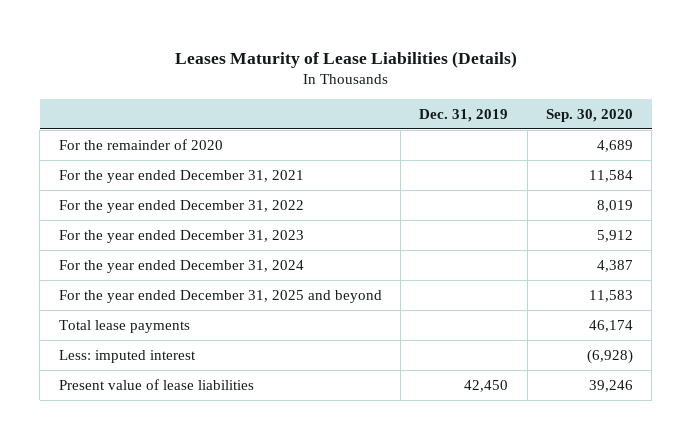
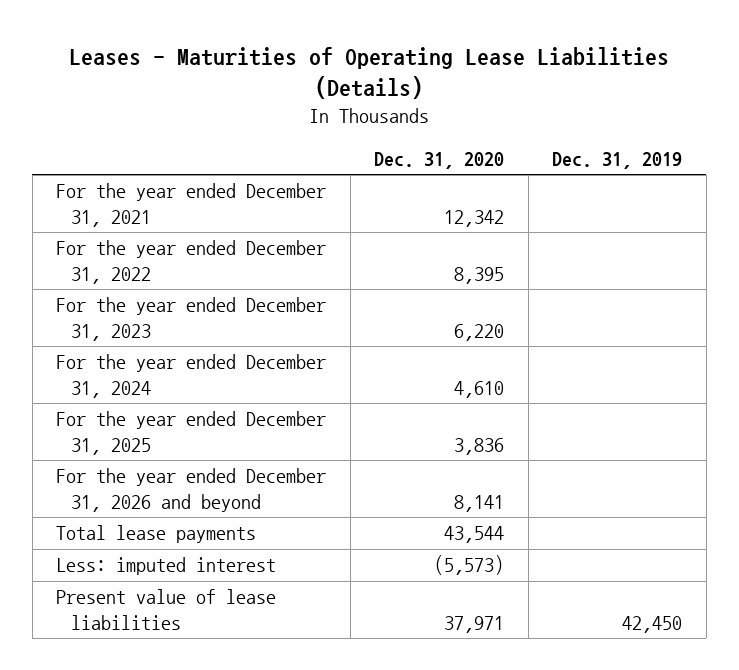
[174,50,517,68] Leases Maturity of Lease Liabilities (Details) -> [69,46,670,100] Leases - Maturities of Operating Lease Liabilities (Details)
[545,108,633,122] Sep. 30, 2020 -> none
none -> [374,152,505,170] Dec. 31, 2020
[58,138,223,150] For the remainder of 2020 -> none
[58,289,382,303] For the year ended December 31, 2025 and beyond -> [56,411,327,455] For the year ended December 31, 2025
none -> [56,468,327,512] For the year ended December 31, 2026 and beyond

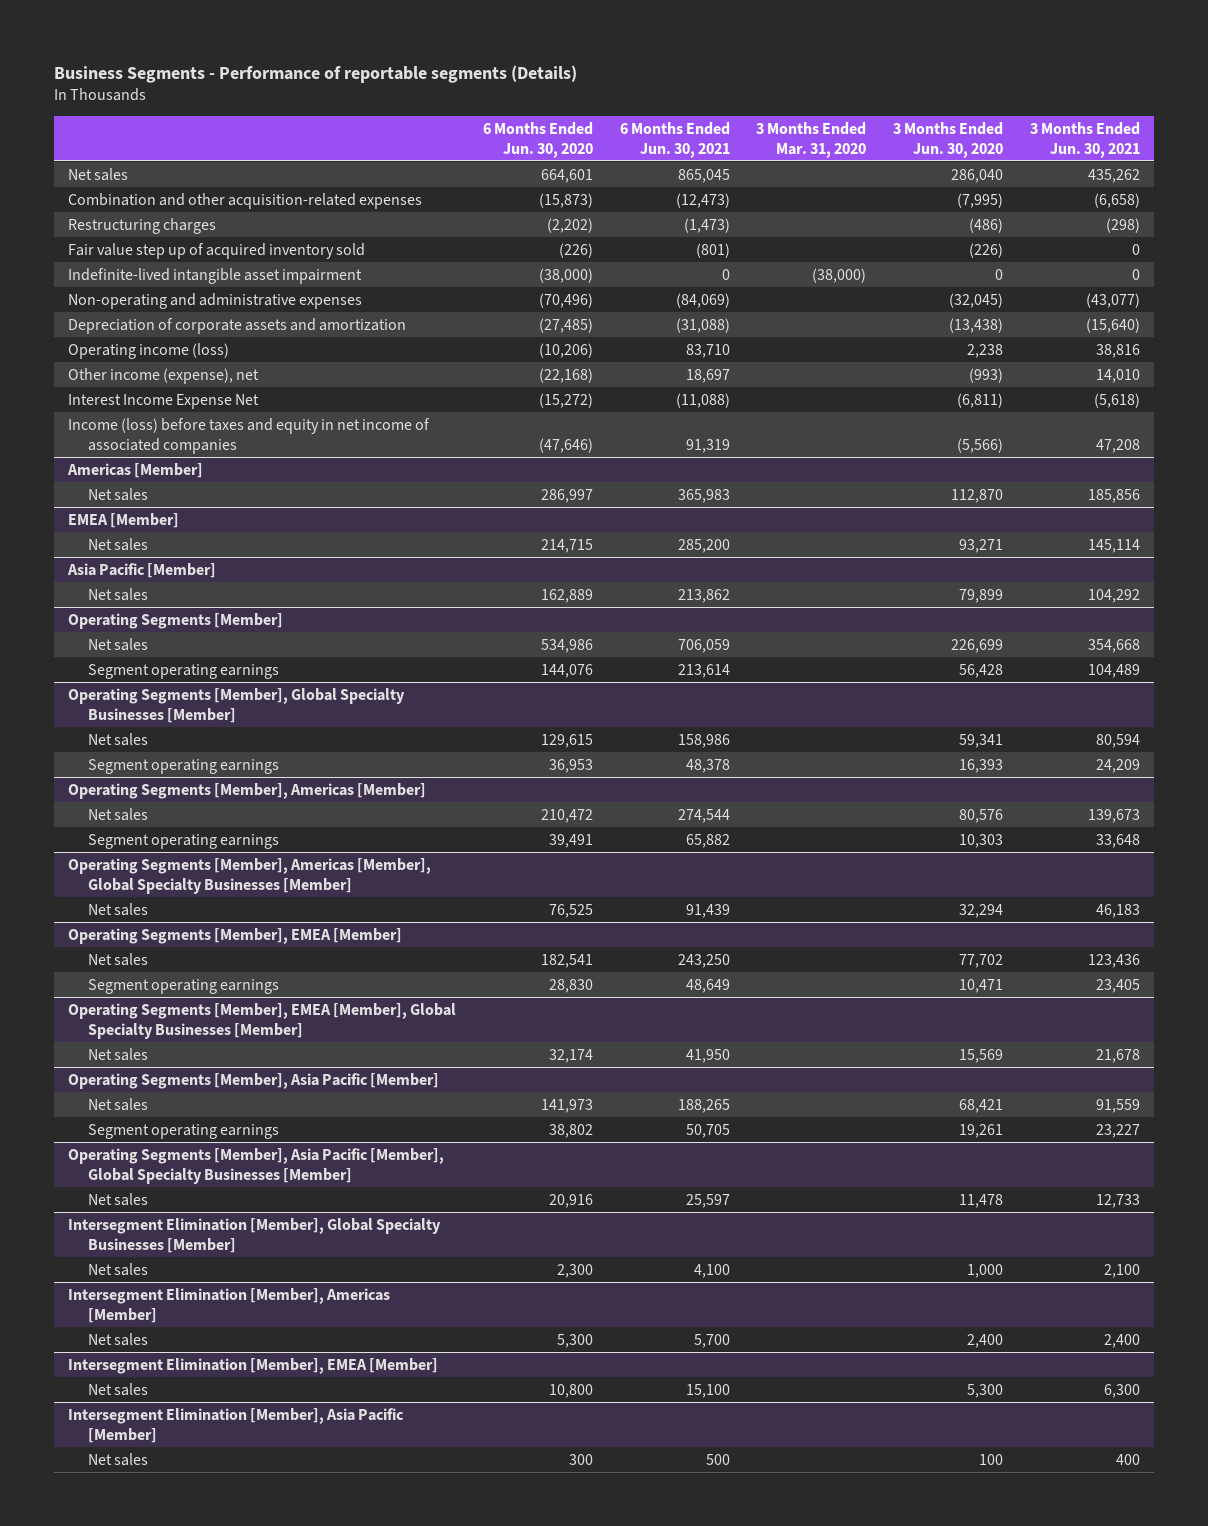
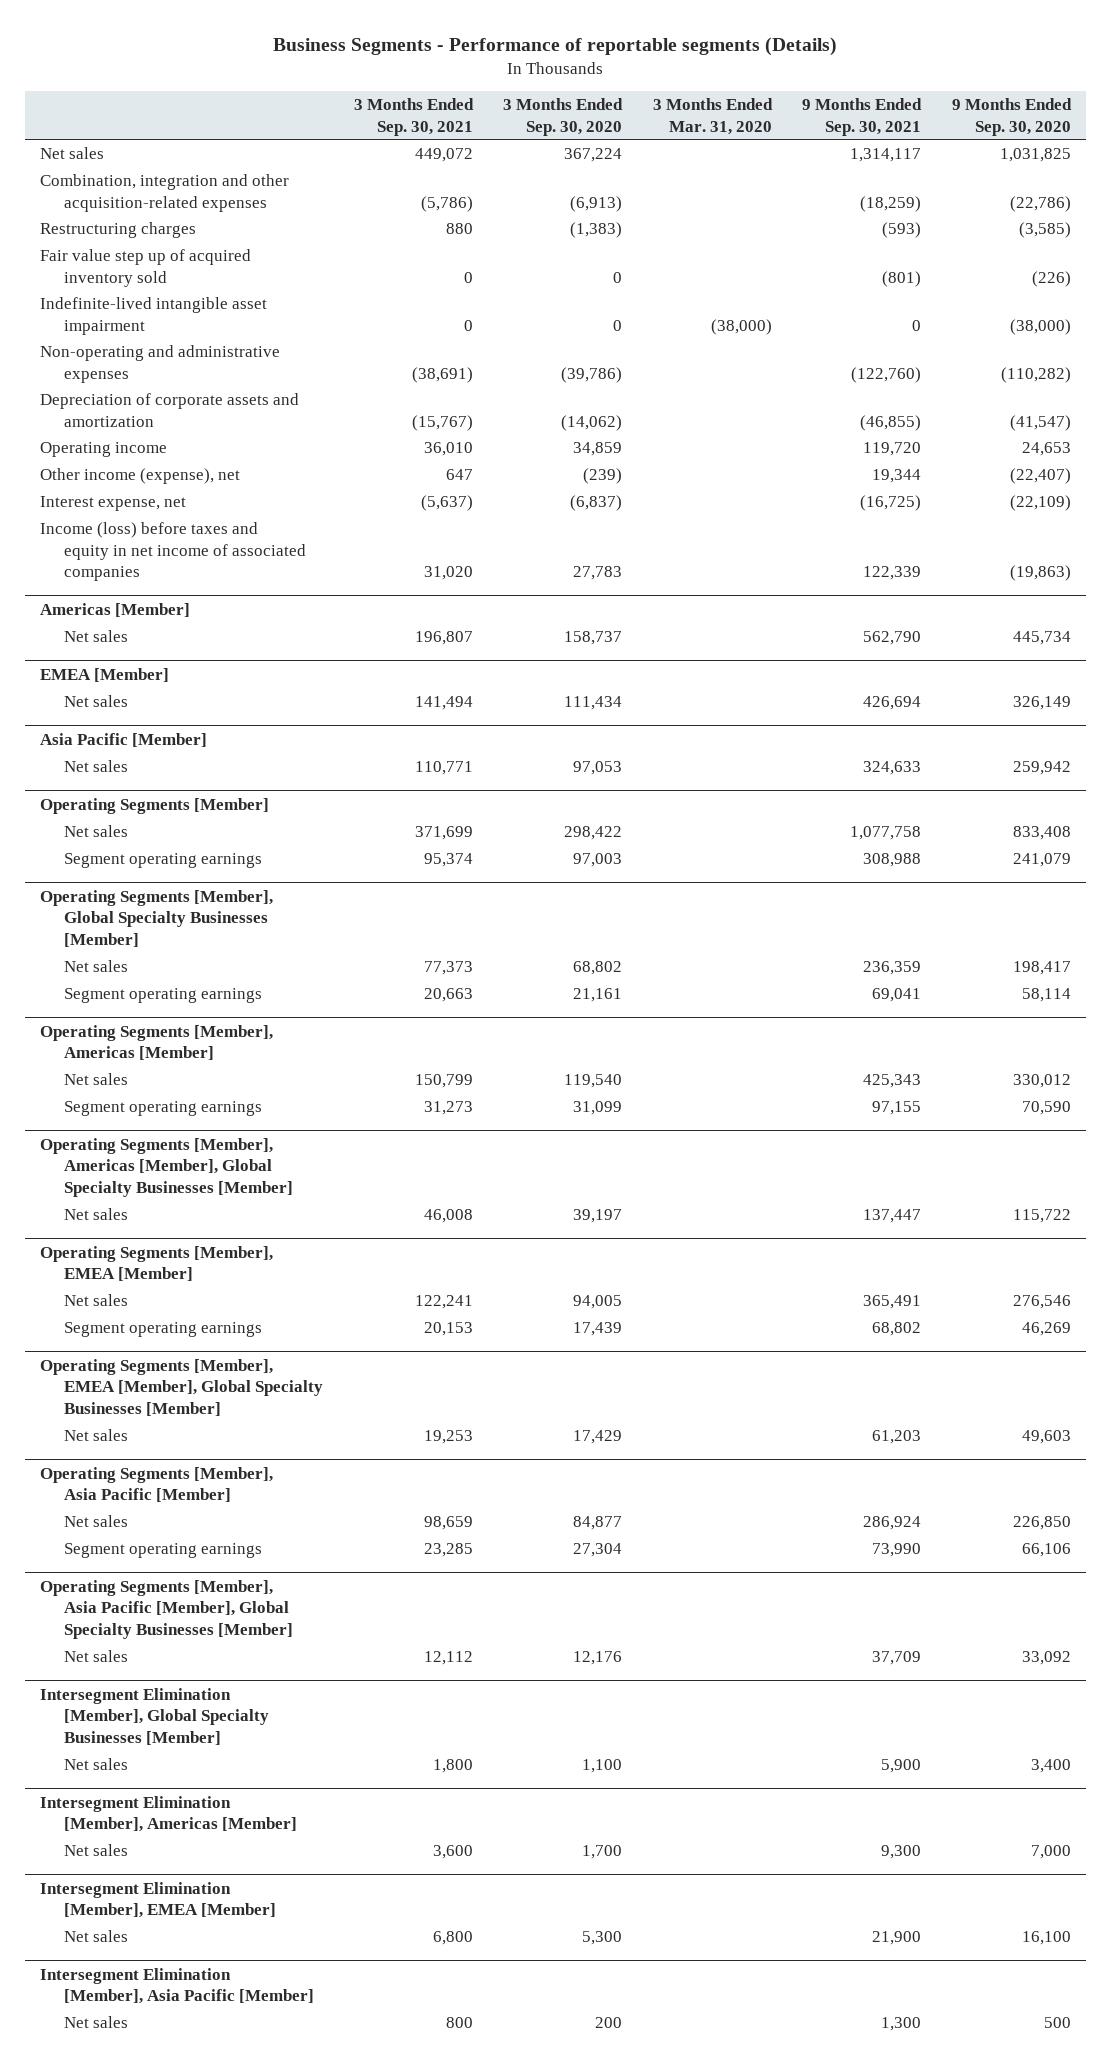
[482,121,593,158] 6 Months Ended Jun. 30, 2020 -> none
[619,121,730,158] 6 Months Ended Jun. 30, 2021 -> none
[893,121,1004,158] 3 Months Ended Jun. 30, 2020 -> none
[1030,121,1141,158] 3 Months Ended Jun. 30, 2021 -> none
none -> [353,97,474,136] 3 Months Ended Sep. 30, 2021
none -> [503,97,624,136] 3 Months Ended Sep. 30, 2020
none -> [802,97,923,136] 9 Months Ended Sep. 30, 2021
none -> [951,97,1072,136] 9 Months Ended Sep. 30, 2020
[67,192,422,209] Combination and other acquisition-related expenses -> [39,173,289,212] Combination, integration and other acquisition-related expenses
[67,342,229,359] Operating income (loss) -> [39,441,167,457] Operating income
[67,393,259,409] Interest Income Expense Net -> [39,495,186,511] Interest expense, net

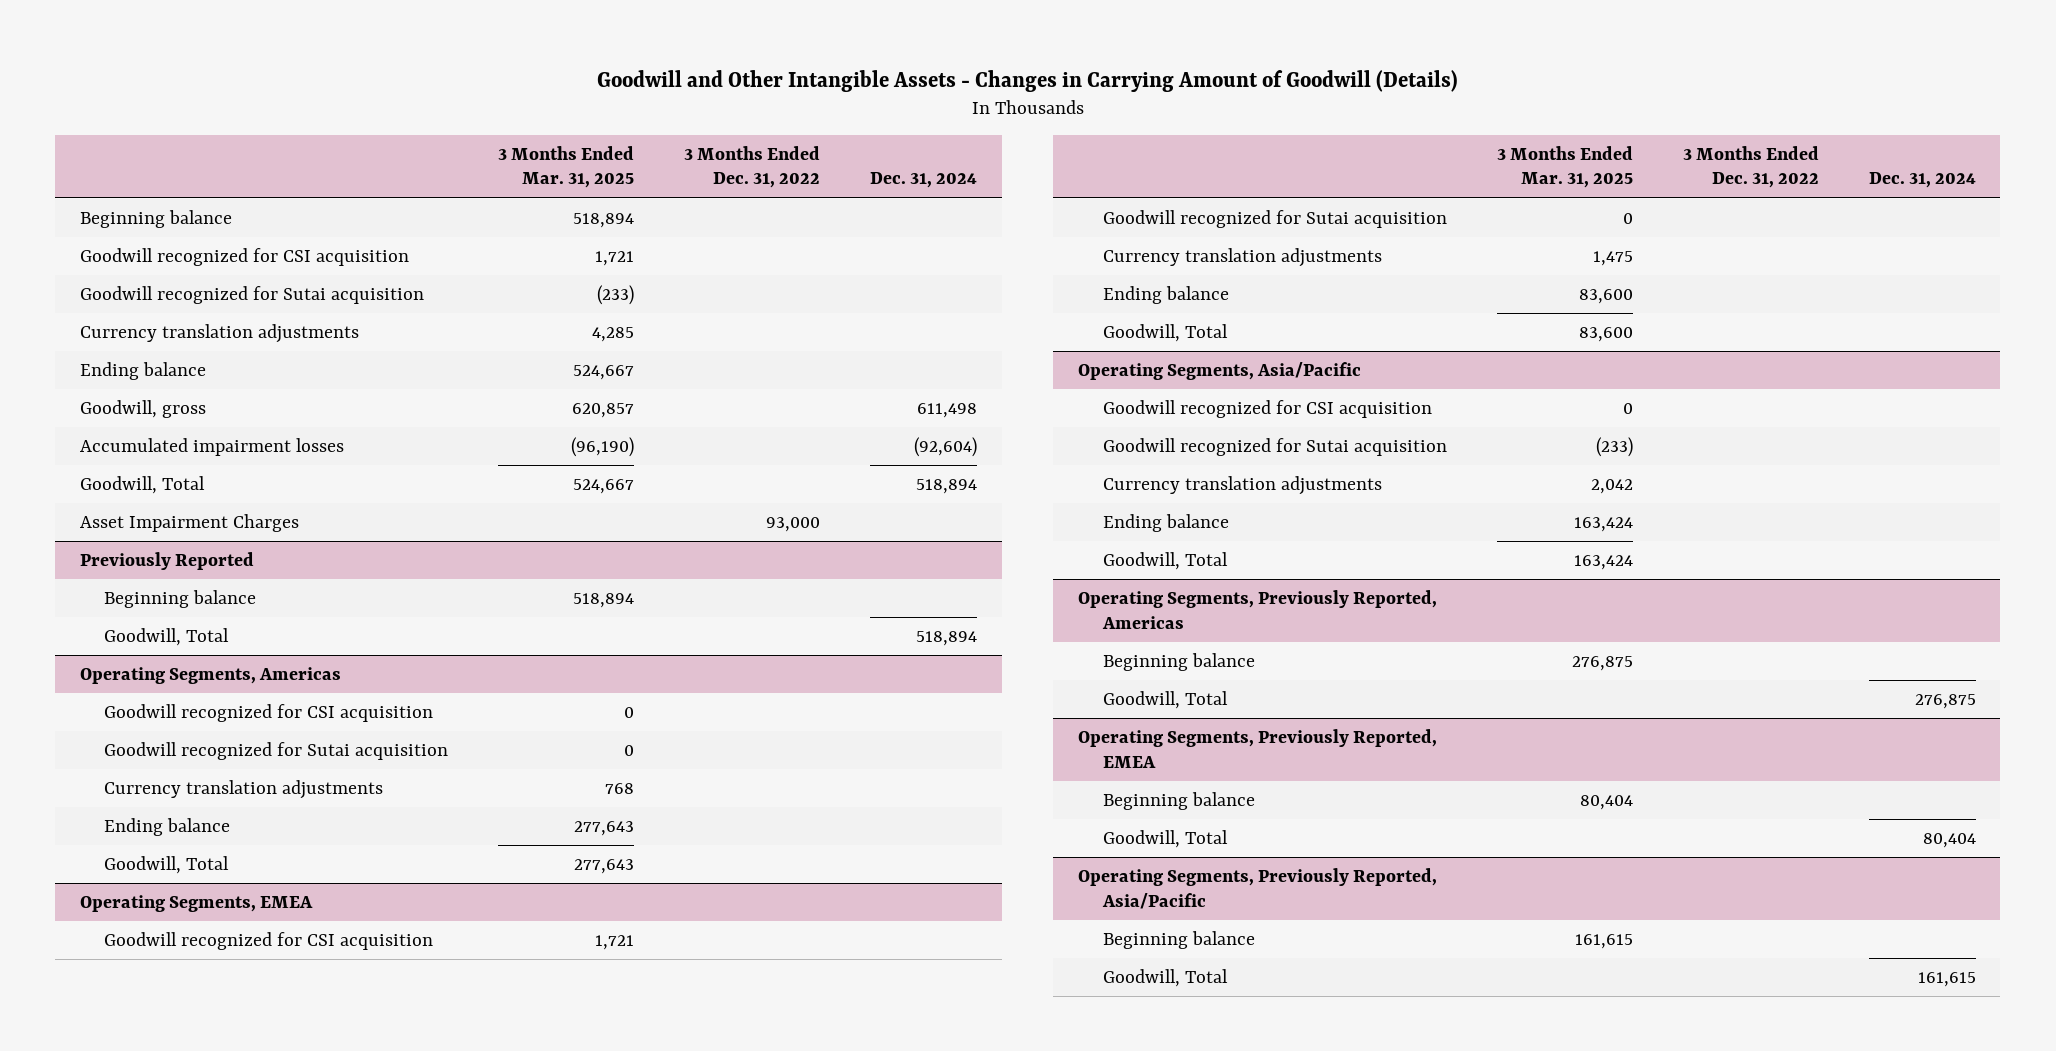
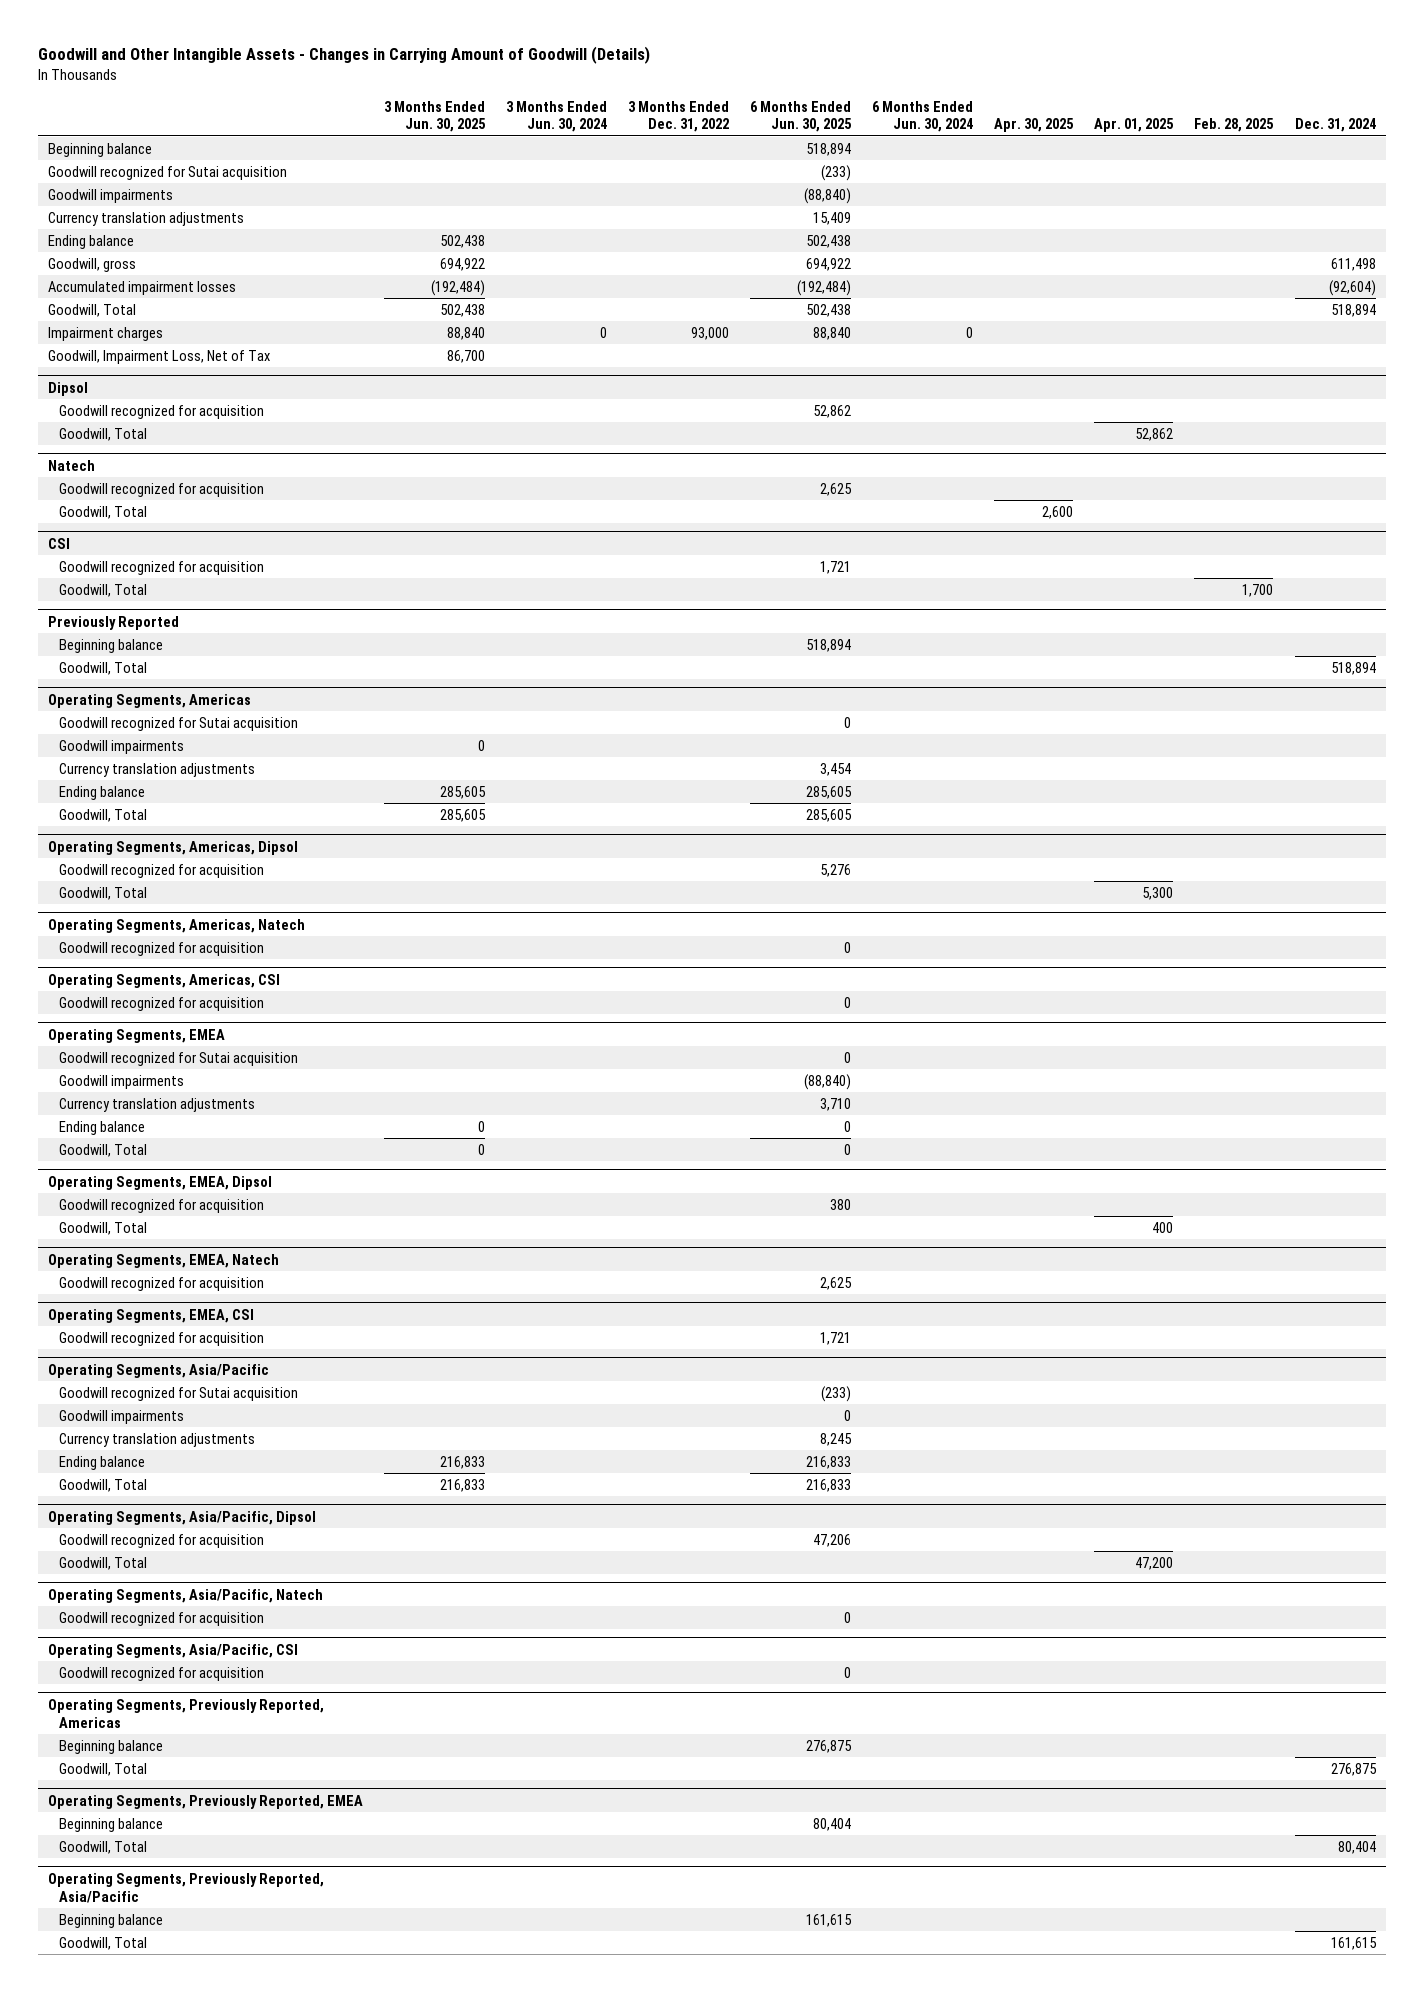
[498,145,635,189] 3 Months Ended Mar. 31, 2025 -> none
none -> [384,100,487,133] 3 Months Ended Jun. 30, 2025
none -> [506,100,608,133] 3 Months Ended Jun. 30, 2024
none -> [750,100,853,133] 6 Months Ended Jun. 30, 2025
none -> [872,100,974,133] 6 Months Ended Jun. 30, 2024
none -> [994,118,1075,133] Apr. 30, 2025
none -> [1094,118,1175,133] Apr. 01, 2025
none -> [1194,118,1275,133] Feb. 28, 2025
[80,248,410,267] Goodwill recognized for CSI acquisition -> none
none -> [48,188,174,203] Goodwill impairments
[80,514,300,533] Asset Impairment Charges -> [48,326,164,341] Impairment charges
none -> [48,349,271,364] Goodwill, Impairment Loss, Net of Tax
none -> [48,381,89,396] Dipsol
none -> [59,404,265,419] Goodwill recognized for acquisition
none -> [59,427,148,441] Goodwill, Total
none -> [48,459,96,471] Natech
none -> [59,482,265,497] Goodwill recognized for acquisition
none -> [59,505,148,519] Goodwill, Total
none -> [48,537,71,549] CSI
none -> [59,560,265,575] Goodwill recognized for acquisition
none -> [59,583,148,597] Goodwill, Total
[104,704,434,723] Goodwill recognized for CSI acquisition -> none
none -> [59,739,185,754] Goodwill impairments
none -> [48,840,299,855] Operating Segments, Americas, Dipsol
none -> [59,863,265,878] Goodwill recognized for acquisition
none -> [59,886,148,900] Goodwill, Total
none -> [48,918,306,933] Operating Segments, Americas, Natech
none -> [59,941,265,956] Goodwill recognized for acquisition
none -> [48,973,281,988] Operating Segments, Americas, CSI
none -> [59,996,265,1011] Goodwill recognized for acquisition
[104,932,434,951] Goodwill recognized for CSI acquisition -> none
none -> [59,1074,185,1089] Goodwill impairments
none -> [48,1175,273,1190] Operating Segments, EMEA, Dipsol
none -> [59,1198,265,1213] Goodwill recognized for acquisition
none -> [59,1221,148,1235] Goodwill, Total
none -> [48,1253,280,1268] Operating Segments, EMEA, Natech
none -> [59,1276,265,1291] Goodwill recognized for acquisition
none -> [48,1308,255,1323] Operating Segments, EMEA, CSI
none -> [59,1331,265,1346] Goodwill recognized for acquisition
[1102,400,1432,419] Goodwill recognized for CSI acquisition -> none
none -> [59,1409,185,1424] Goodwill impairments
none -> [48,1510,317,1525] Operating Segments, Asia/Pacific, Dipsol
none -> [59,1533,265,1548] Goodwill recognized for acquisition
none -> [59,1556,148,1570] Goodwill, Total
none -> [48,1588,324,1603] Operating Segments, Asia/Pacific, Natech
none -> [59,1611,265,1626] Goodwill recognized for acquisition
none -> [48,1643,299,1658] Operating Segments, Asia/Pacific, CSI
none -> [59,1666,265,1681] Goodwill recognized for acquisition

